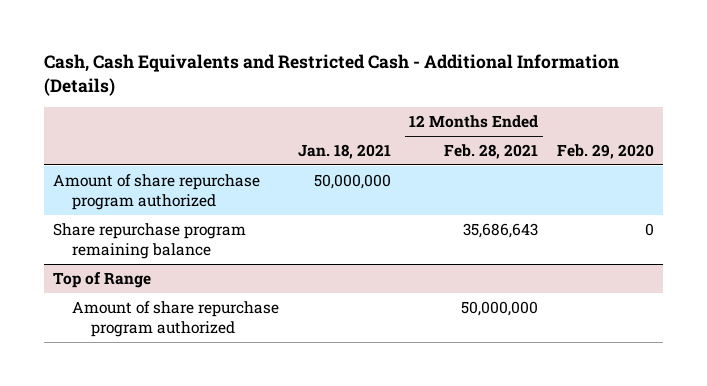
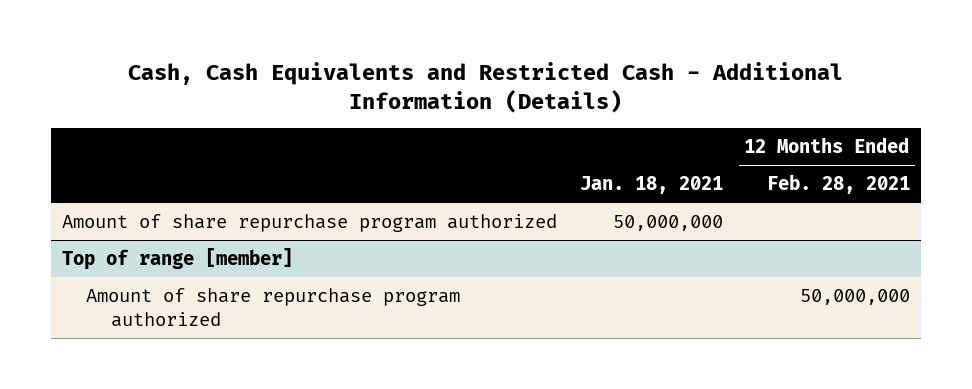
[556,144,654,160] Feb. 29, 2020 -> none
[53,222,247,259] Share repurchase program remaining balance -> none
[53,271,152,288] Top of Range -> [62,248,294,271] Top of range [member]

